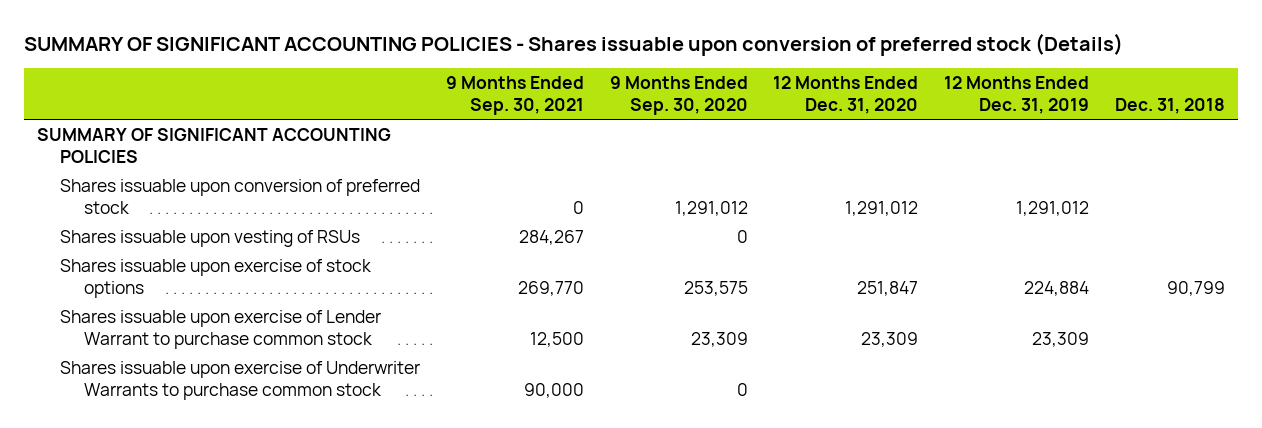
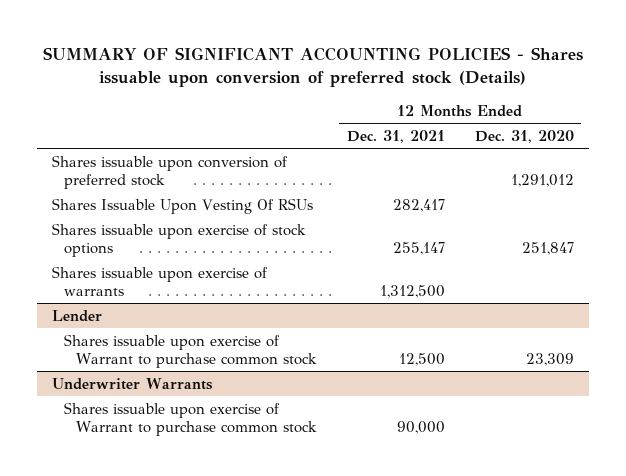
[445,76,584,116] 9 Months Ended Sep. 30, 2021 -> none
[609,76,748,116] 9 Months Ended Sep. 30, 2020 -> none
[944,76,1090,115] 12 Months Ended Dec. 31, 2019 -> none
[1114,98,1225,115] Dec. 31, 2018 -> none
none -> [346,129,445,143] Dec. 31, 2021
[36,127,391,163] SUMMARY OF SIGNIFICANT ACCOUNTING POLICIES -> none
[60,229,361,247] Shares issuable upon vesting of RSUs -> [52,197,314,214] Shares Issuable Upon Vesting Of RSUs
[60,309,382,349] Shares issuable upon exercise of Lender Warrant to purchase common stock -> none
[60,360,421,400] Shares issuable upon exercise of Underwriter Warrants to purchase common stock -> [52,265,269,296] Shares issuable upon exercise of warrants
none -> [52,309,103,322] Lender
none -> [63,333,317,368] Shares issuable upon exercise of Warrant to purchase common stock
none -> [52,377,214,390] Underwriter Warrants
none -> [63,401,317,436] Shares issuable upon exercise of Warrant to purchase common stock

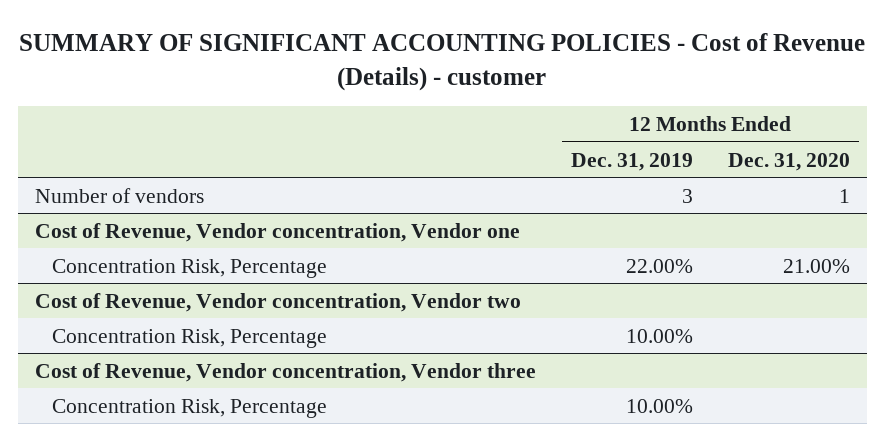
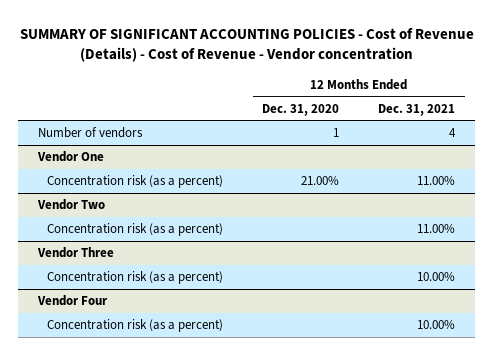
[19,33,866,91] SUMMARY OF SIGNIFICANT ACCOUNTING POLICIES - Cost of Revenue (Details) - customer -> [19,27,474,63] SUMMARY OF SIGNIFICANT ACCOUNTING POLICIES - Cost of Revenue (Details) - Cost of Revenue - Vendor concentration
[570,152,693,171] Dec. 31, 2019 -> none
none -> [378,103,456,116] Dec. 31, 2021
[35,222,521,242] Cost of Revenue, Vendor concentration, Vendor one -> [36,151,104,163] Vendor One
[51,258,327,278] Concentration Risk, Percentage -> [47,175,224,189] Concentration risk (as a percent)
[35,292,522,312] Cost of Revenue, Vendor concentration, Vendor two -> [36,199,105,211] Vendor Two
[51,328,327,348] Concentration Risk, Percentage -> [47,223,224,237] Concentration risk (as a percent)
[35,362,537,382] Cost of Revenue, Vendor concentration, Vendor three -> [36,247,114,259] Vendor Three
[51,398,327,418] Concentration Risk, Percentage -> [47,271,224,285] Concentration risk (as a percent)
none -> [36,295,108,307] Vendor Four
none -> [47,319,224,333] Concentration risk (as a percent)

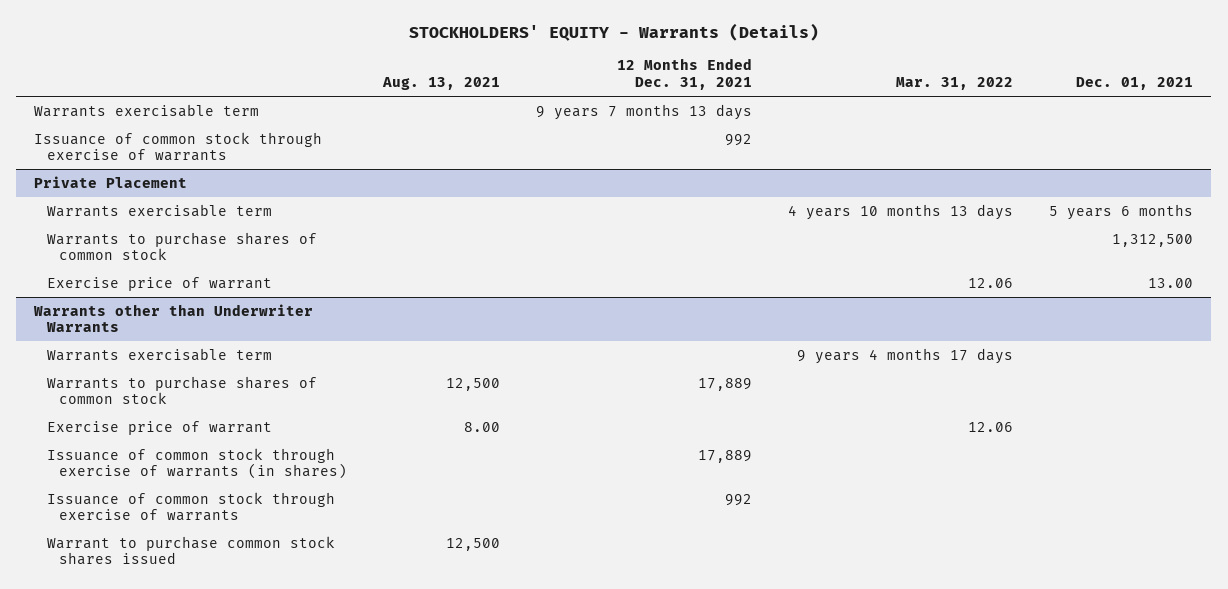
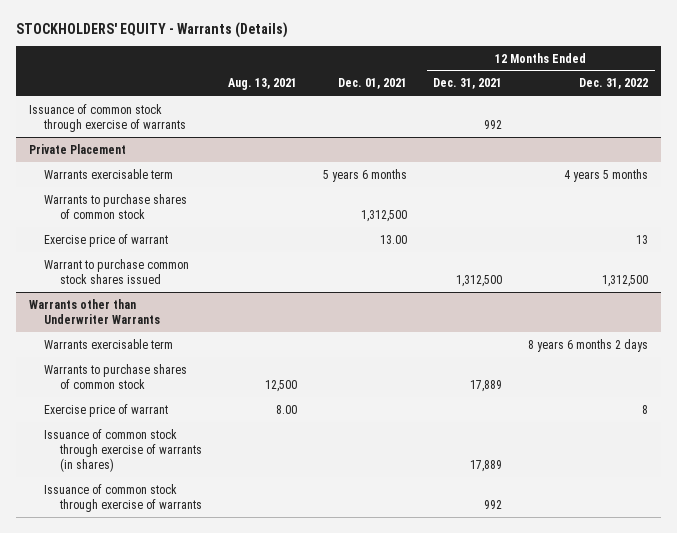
[896,77,1014,91] Mar. 31, 2022 -> none
none -> [579,78,649,90] Dec. 31, 2022
[34,103,260,117] Warrants exercisable term -> none
none -> [44,258,190,284] Warrant to purchase common stock shares issued
[46,535,335,566] Warrant to purchase common stock shares issued -> none

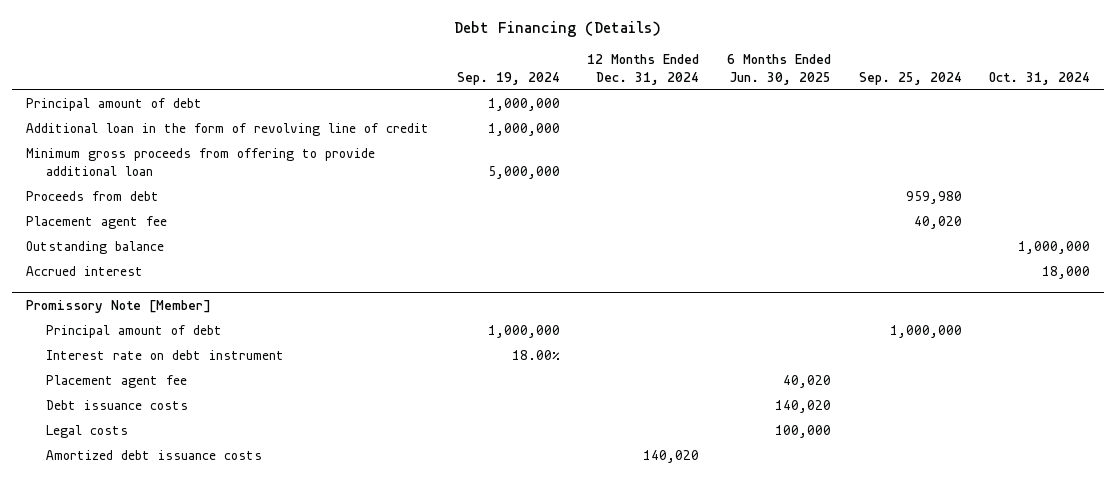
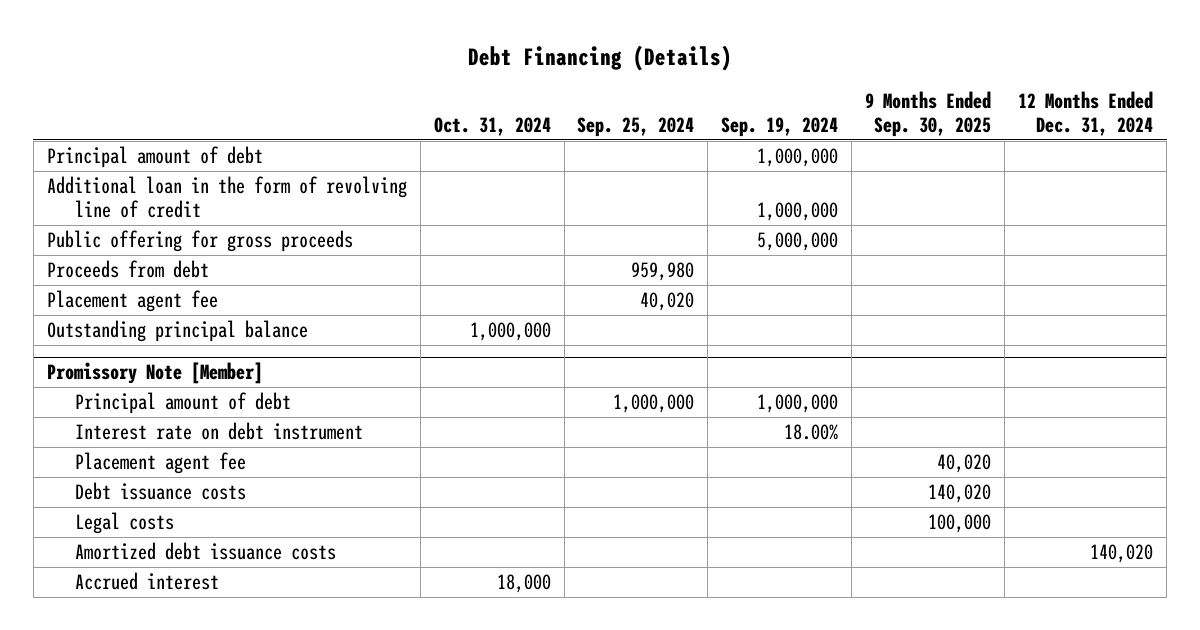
[726,54,831,85] 6 Months Ended Jun. 30, 2025 -> none
none -> [865,90,992,137] 9 Months Ended Sep. 30, 2025
[26,148,376,176] Minimum gross proceeds from offering to provide additional loan -> none
none -> [46,230,353,253] Public offering for gross proceeds
[26,266,144,277] Accrued interest -> none
[26,241,165,255] Outstanding balance -> [46,320,308,343] Outstanding principal balance
none -> [74,572,219,591] Accrued interest

